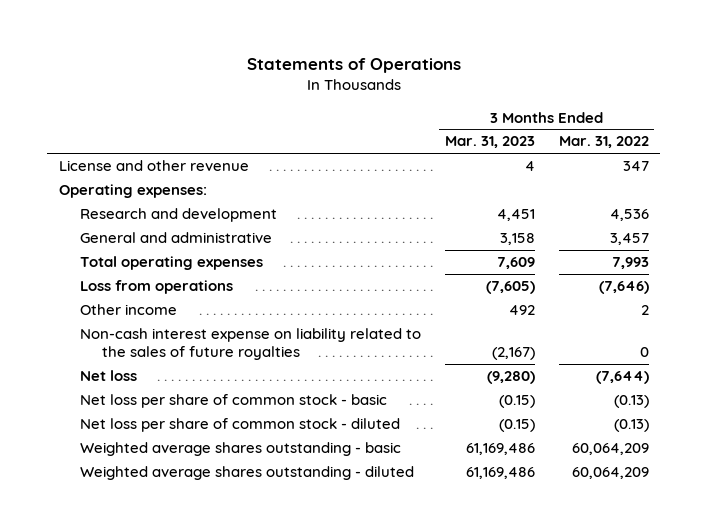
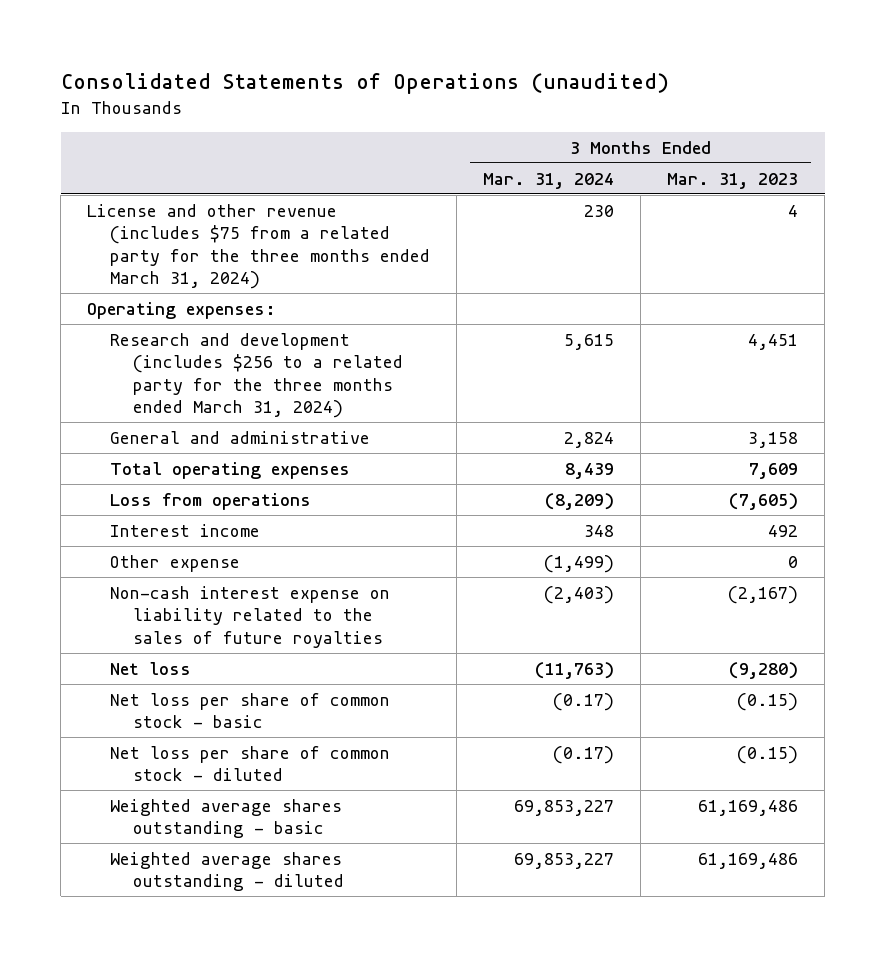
[246,58,461,74] Statements of Operations -> [60,73,669,95] Consolidated Statements of Operations (unaudited)
[558,136,649,149] Mar. 31, 2022 -> none
none -> [483,172,615,189] Mar. 31, 2024
[58,160,249,172] License and other revenue -> [87,203,431,289] License and other revenue (includes $75 from a related party for the three months ended March 31, 2024)
[80,208,278,223] Research and development -> [110,332,403,418] Research and development (includes $256 to a related party for the three months ended March 31, 2024)
[80,304,178,316] Other income -> [110,523,261,537] Interest income
none -> [110,554,241,572] Other expense

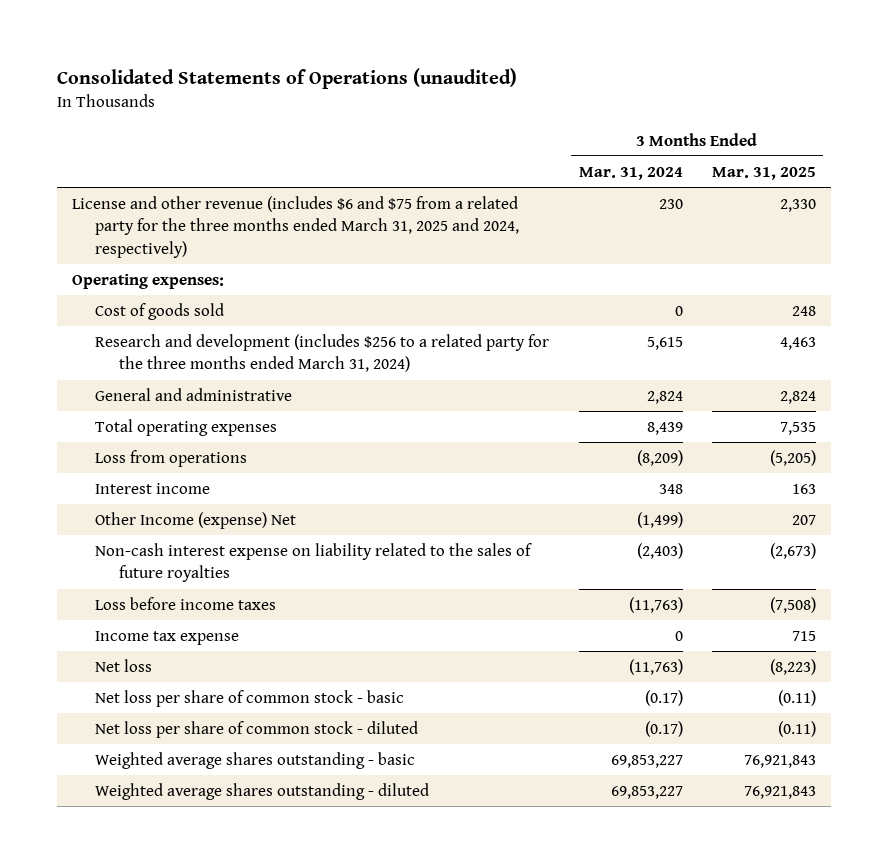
[667,172,799,189] Mar. 31, 2023 -> none
none -> [711,166,816,180] Mar. 31, 2025
[87,203,431,289] License and other revenue (includes $75 from a related party for the three months ended March 31, 2024) -> [72,196,520,258] License and other revenue (includes $6 and $75 from a related party for the three months ended March 31, 2025 and 2024, respectively)
none -> [95,303,225,321] Cost of goods sold
[110,554,241,572] Other expense -> [95,512,297,530] Other Income (expense) Net
none -> [95,597,277,611] Loss before income taxes
none -> [95,631,240,646] Income tax expense

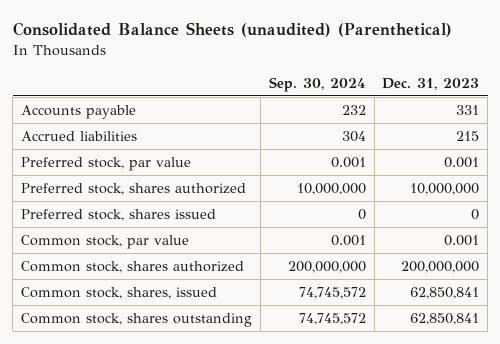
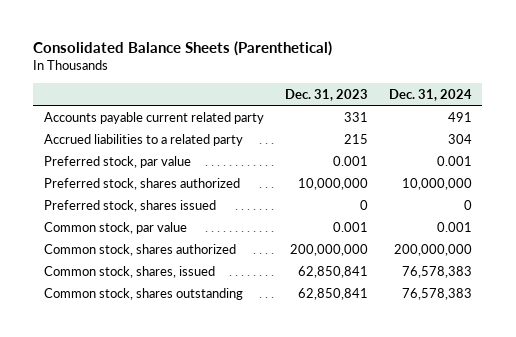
[12,22,452,38] Consolidated Balance Sheets (unaudited) (Parenthetical) -> [33,41,333,57] Consolidated Balance Sheets (Parenthetical)
[268,76,366,92] Sep. 30, 2024 -> none
none -> [388,88,472,101] Dec. 31, 2024
[21,105,137,120] Accounts payable -> [43,111,264,124] Accounts payable current related party
[21,131,138,142] Accrued liabilities -> [43,133,243,146] Accrued liabilities to a related party

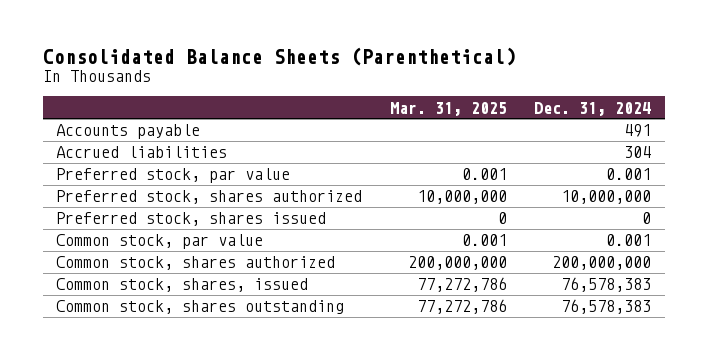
[284,88,368,101] Dec. 31, 2023 -> none
none -> [389,101,507,116] Mar. 31, 2025
[43,111,264,124] Accounts payable current related party -> [56,124,201,140] Accounts payable
[43,133,243,146] Accrued liabilities to a related party -> [56,146,228,159] Accrued liabilities

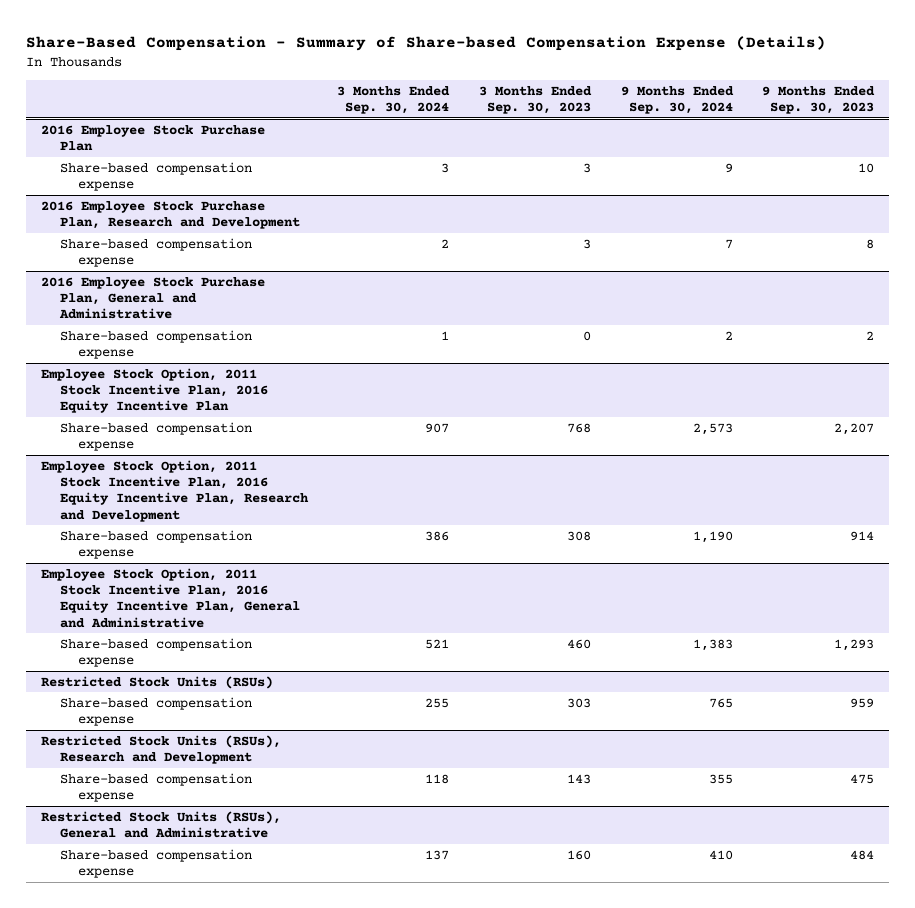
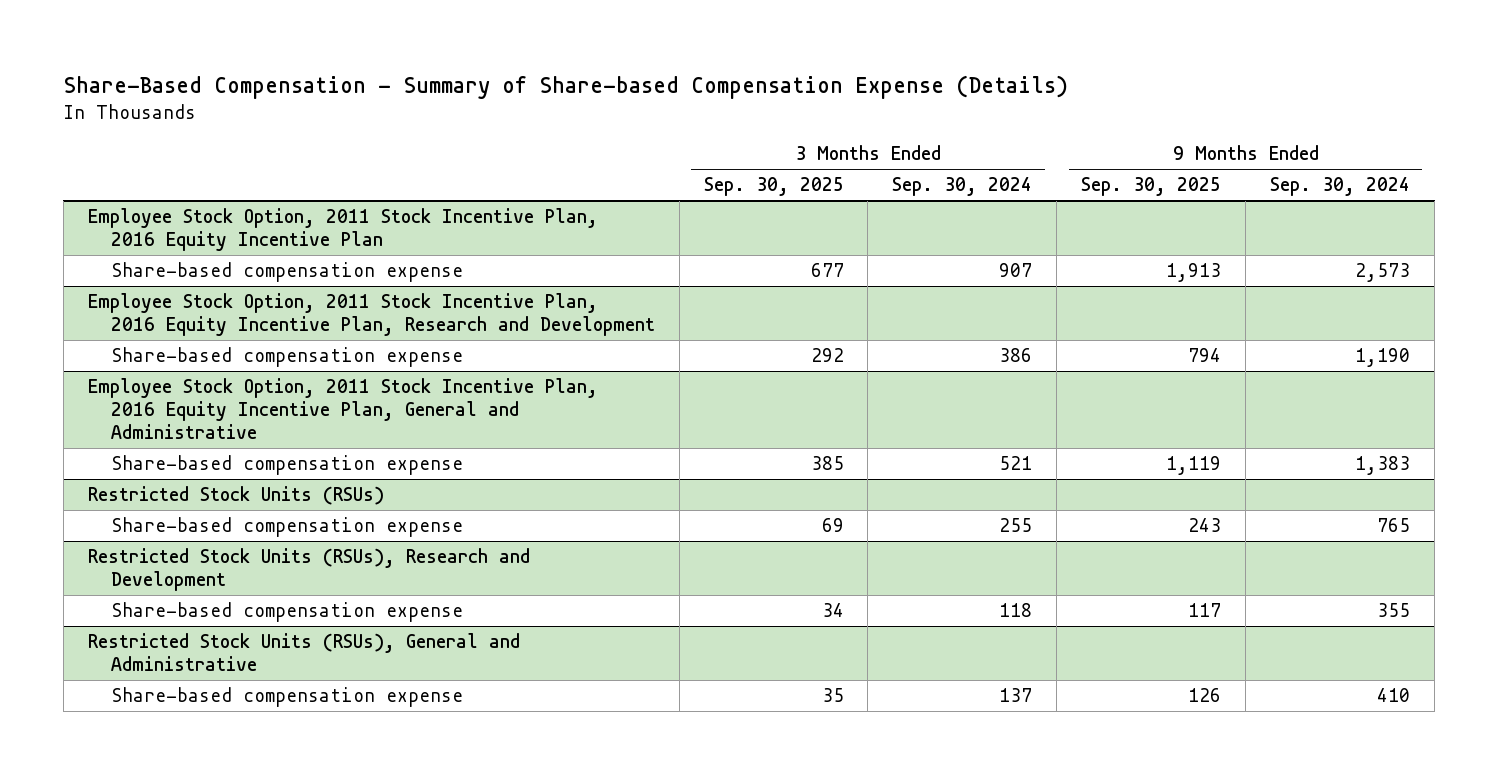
[478,85,592,115] 3 Months Ended Sep. 30, 2023 -> none
[762,85,876,115] 9 Months Ended Sep. 30, 2023 -> none
none -> [703,177,844,197] Sep. 30, 2025
none -> [1081,177,1222,197] Sep. 30, 2025
[40,124,265,152] 2016 Employee Stock Purchase Plan -> none
[59,161,252,192] Share-based compensation expense -> none
[40,200,300,230] 2016 Employee Stock Purchase Plan, Research and Development -> none
[59,237,252,268] Share-based compensation expense -> none
[40,276,265,320] 2016 Employee Stock Purchase Plan, General and Administrative -> none
[59,329,252,360] Share-based compensation expense -> none

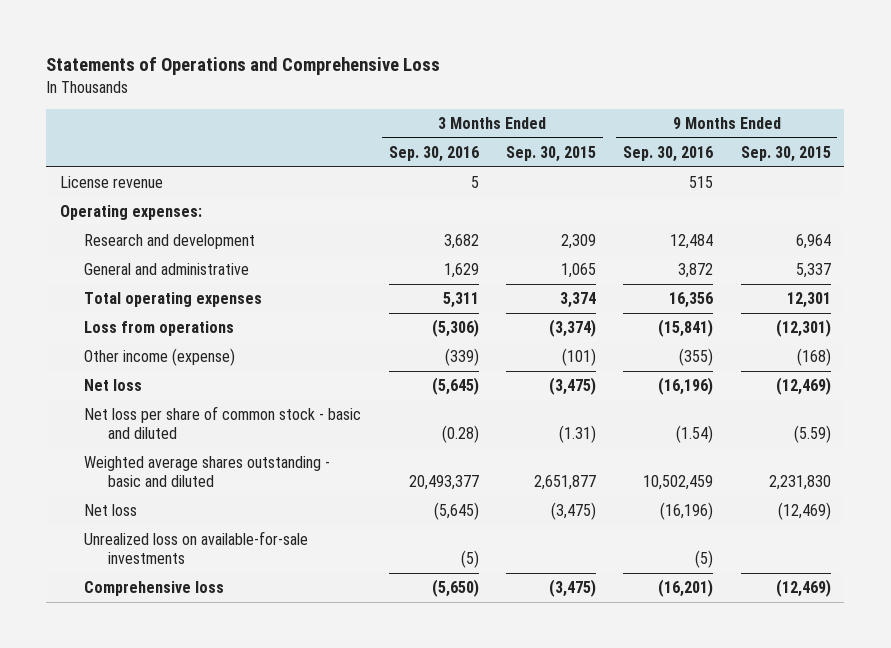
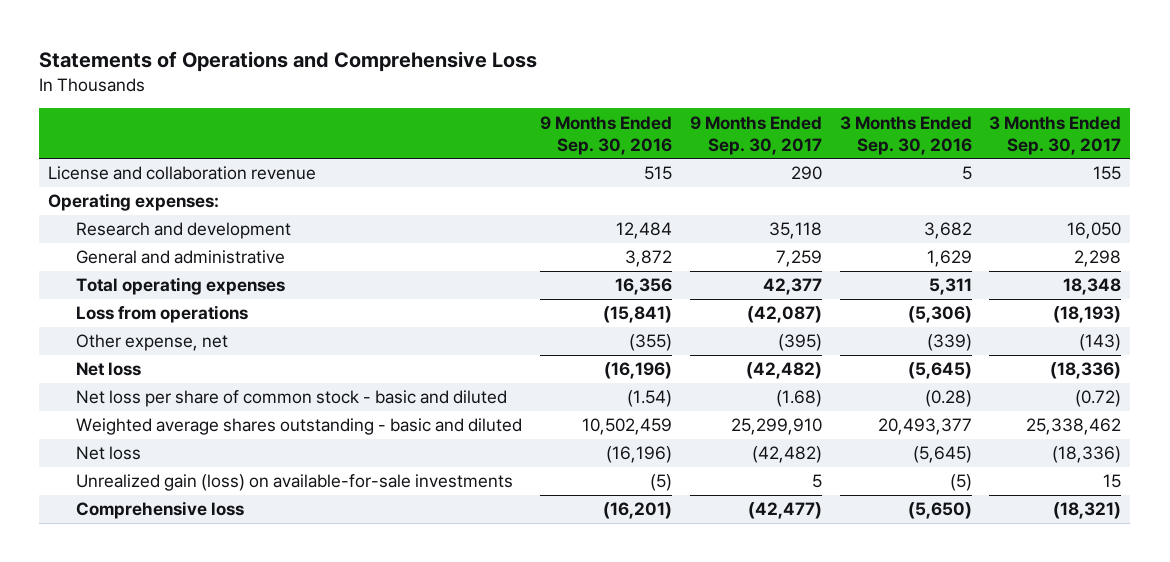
[505,145,596,162] Sep. 30, 2015 -> none
[740,145,831,162] Sep. 30, 2015 -> none
none -> [689,115,822,155] 9 Months Ended Sep. 30, 2017
none -> [989,115,1122,155] 3 Months Ended Sep. 30, 2017
[59,176,163,189] License revenue -> [48,166,317,181] License and collaboration revenue
[84,348,236,367] Other income (expense) -> [76,334,229,352] Other expense, net
[84,531,309,565] Unrealized loss on available-for-sale investments -> [76,474,514,492] Unrealized gain (loss) on available-for-sale investments

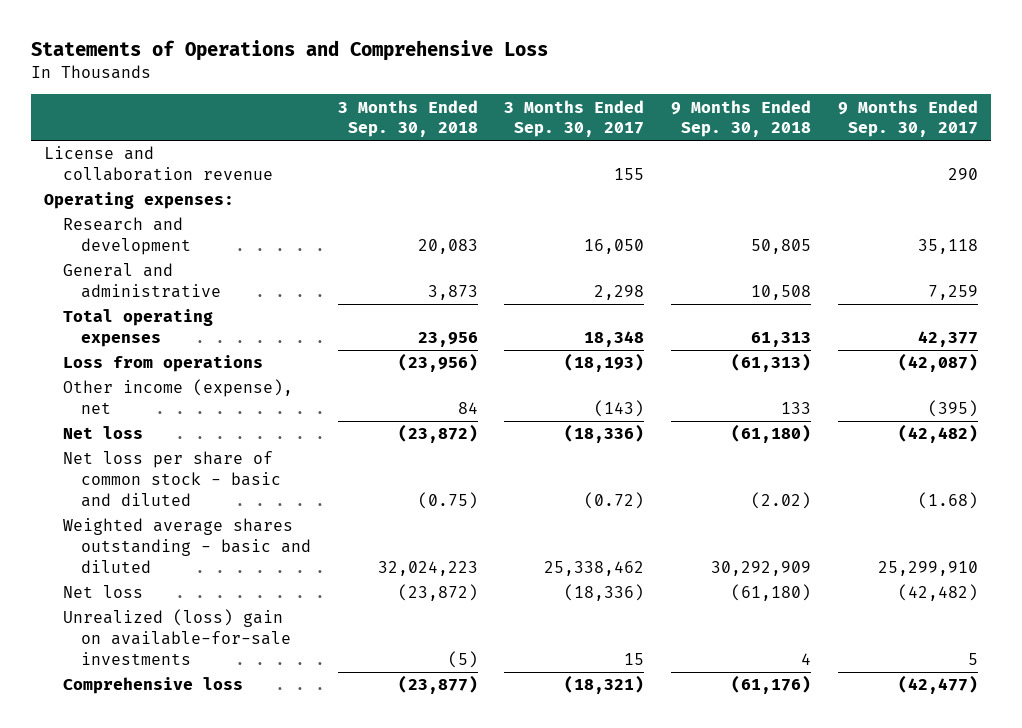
[540,115,673,155] 9 Months Ended Sep. 30, 2016 -> none
[839,115,972,155] 3 Months Ended Sep. 30, 2016 -> none
none -> [337,99,478,138] 3 Months Ended Sep. 30, 2018
none -> [670,99,811,138] 9 Months Ended Sep. 30, 2018
[76,334,229,352] Other expense, net -> [62,379,293,415] Other income (expense), net
[76,474,514,492] Unrealized gain (loss) on available-for-sale investments -> [62,609,292,665] Unrealized (loss) gain on available-for-sale investments

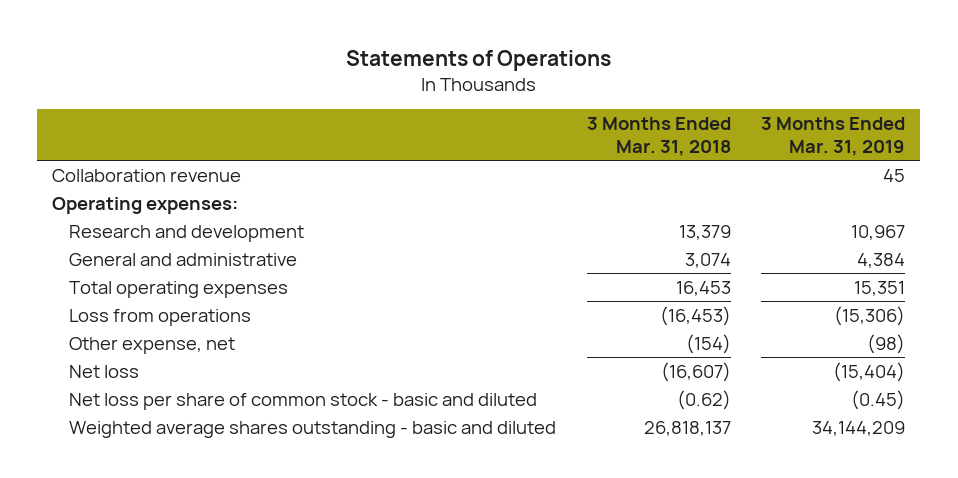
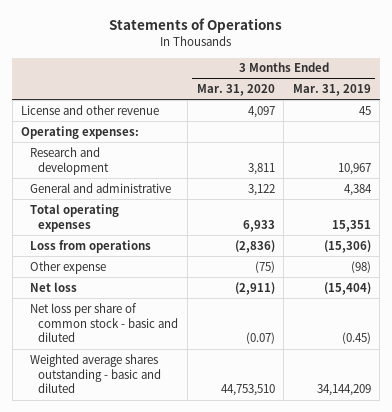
[586,116,731,156] 3 Months Ended Mar. 31, 2018 -> none
none -> [196,84,275,97] Mar. 31, 2020
[52,168,242,182] Collaboration revenue -> [21,104,160,115] License and other revenue
[68,336,235,354] Other expense, net -> [29,260,106,274] Other expense

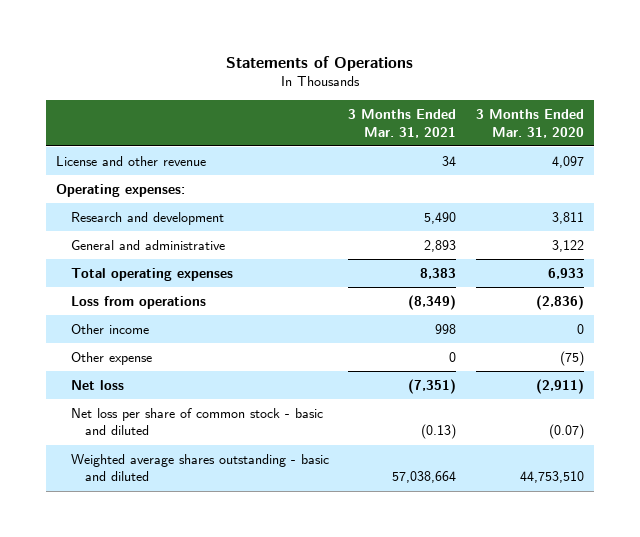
[292,84,371,97] Mar. 31, 2019 -> none
none -> [348,109,457,138] 3 Months Ended Mar. 31, 2021
none -> [70,323,149,334] Other income

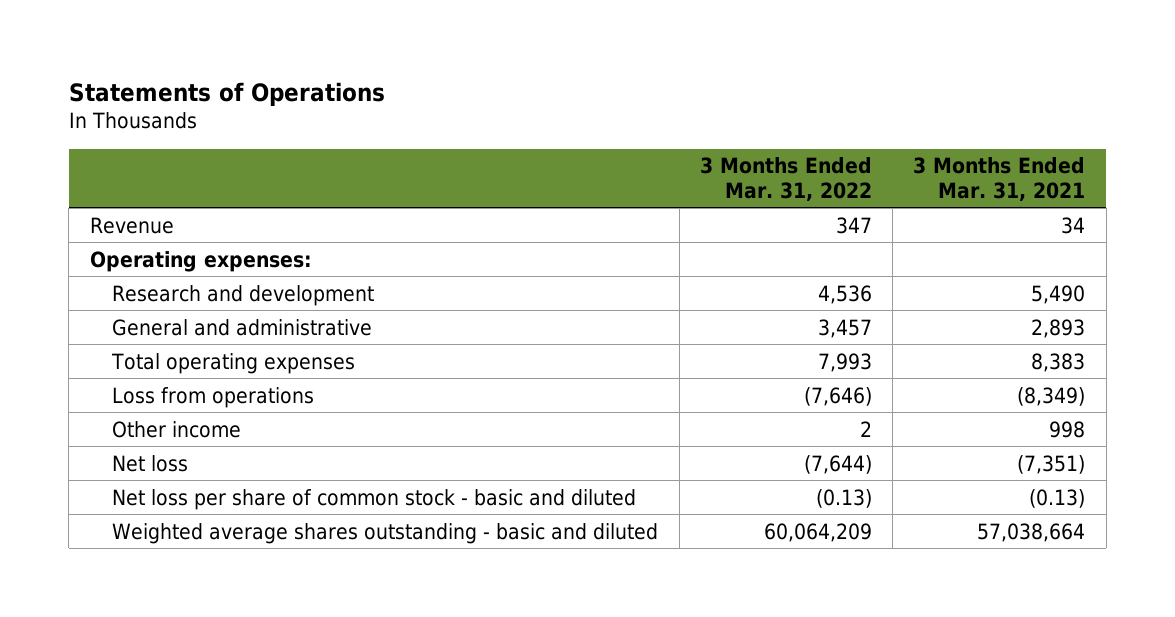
[476,109,585,138] 3 Months Ended Mar. 31, 2020 -> none
none -> [699,157,872,201] 3 Months Ended Mar. 31, 2022
[55,155,206,166] License and other revenue -> [89,216,174,234] Revenue
[70,351,152,365] Other expense -> none

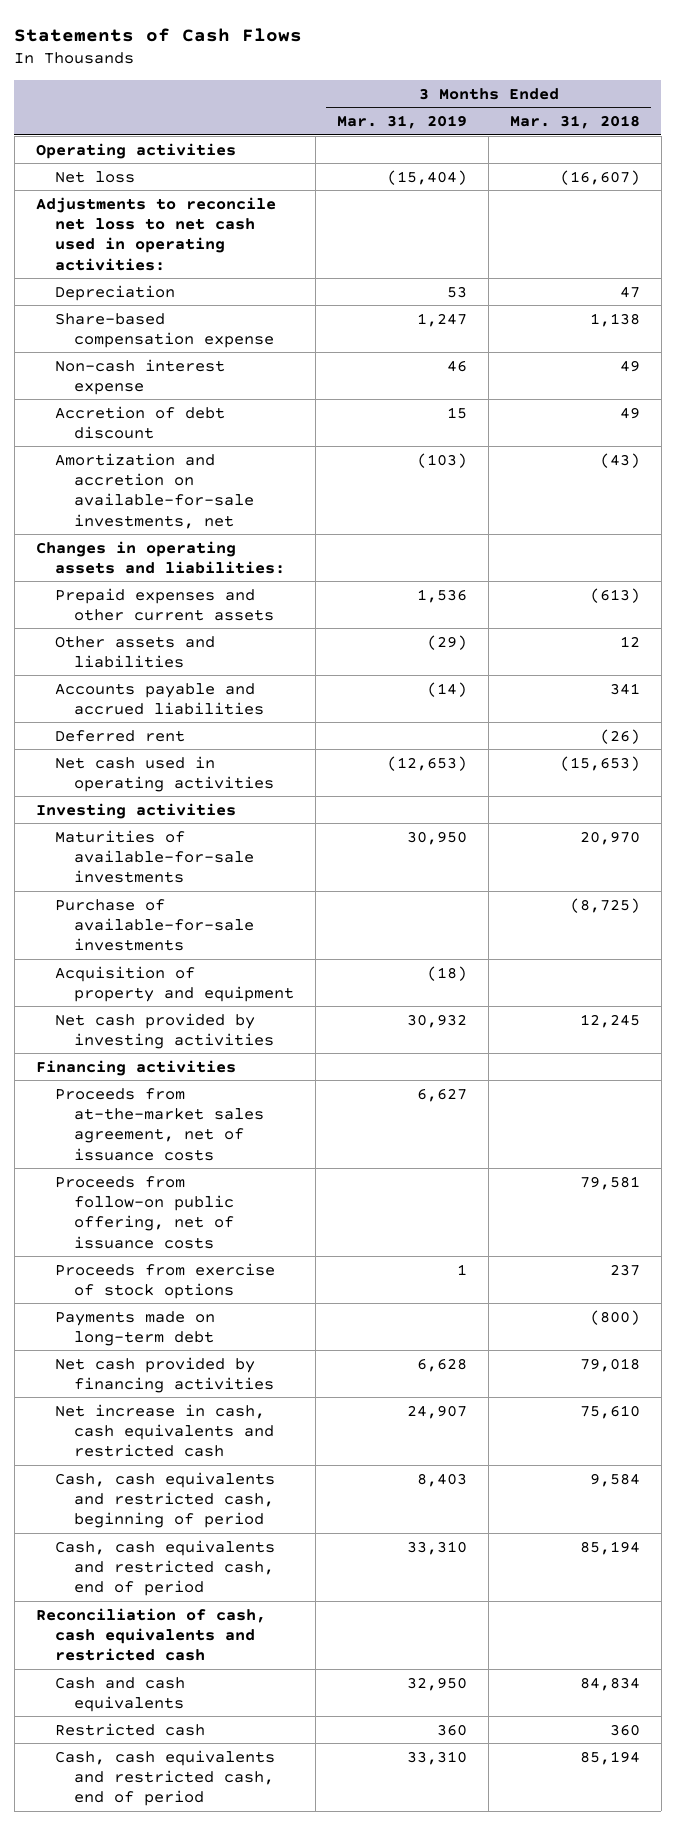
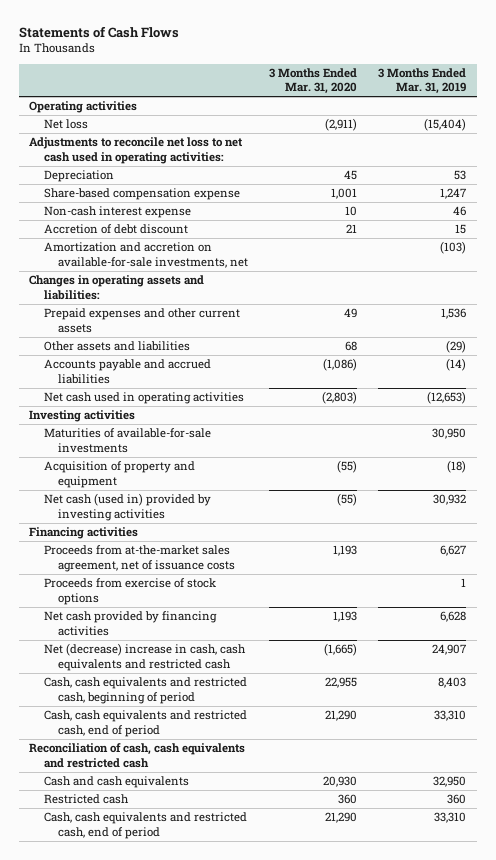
[509,115,640,130] Mar. 31, 2018 -> none
none -> [269,67,358,95] 3 Months Ended Mar. 31, 2020
[54,729,185,742] Deferred rent -> none
[54,898,255,952] Purchase of available-for-sale investments -> none
[54,1012,275,1049] Net cash provided by investing activities -> [43,493,211,521] Net cash (used in) provided by investing activities
[54,1175,235,1249] Proceeds from follow-on public offering, net of issuance costs -> none
[54,1310,215,1346] Payments made on long-term debt -> none
[54,1403,275,1458] Net increase in cash, cash equivalents and restricted cash -> [43,643,246,671] Net (decrease) increase in cash, cash equivalents and restricted cash

